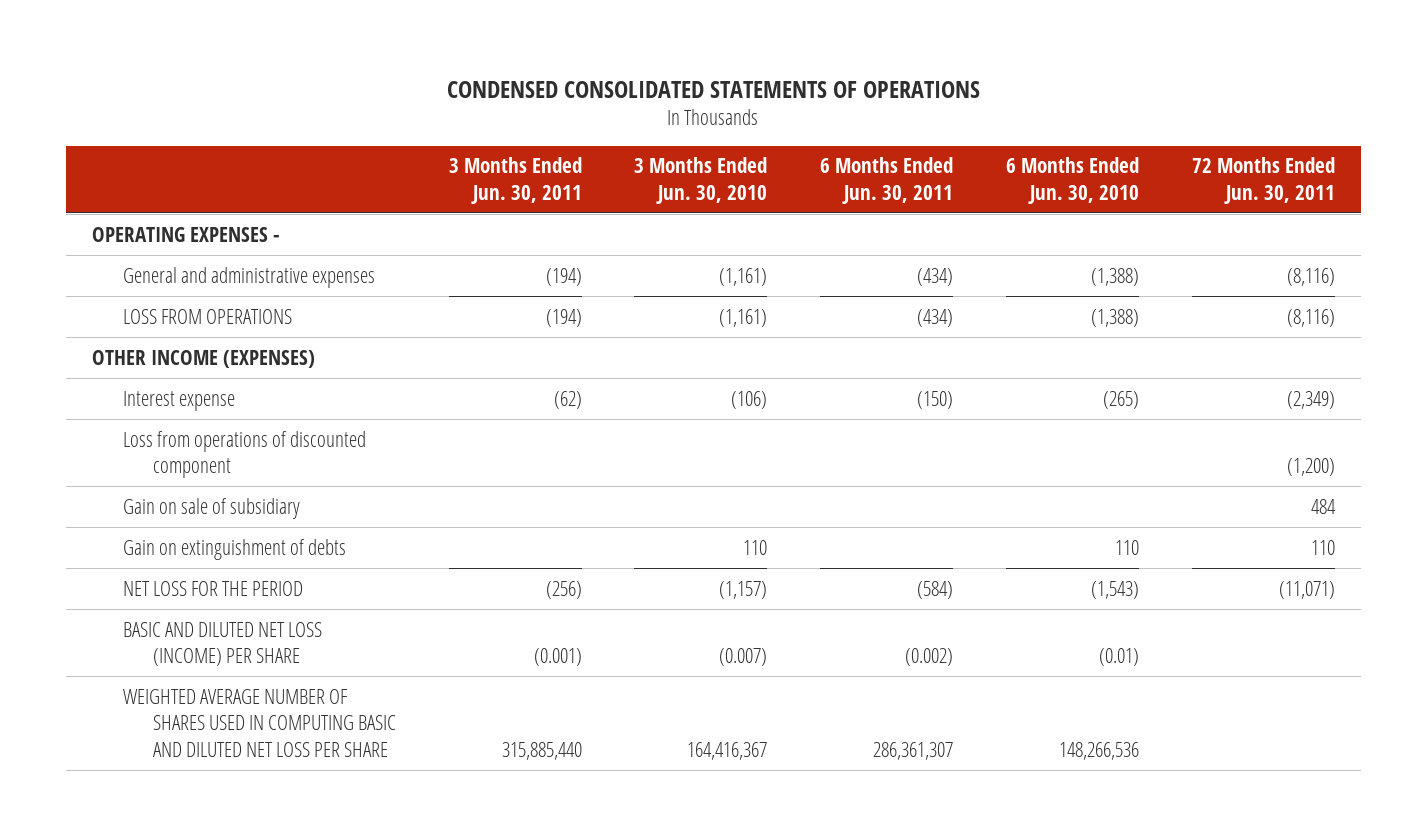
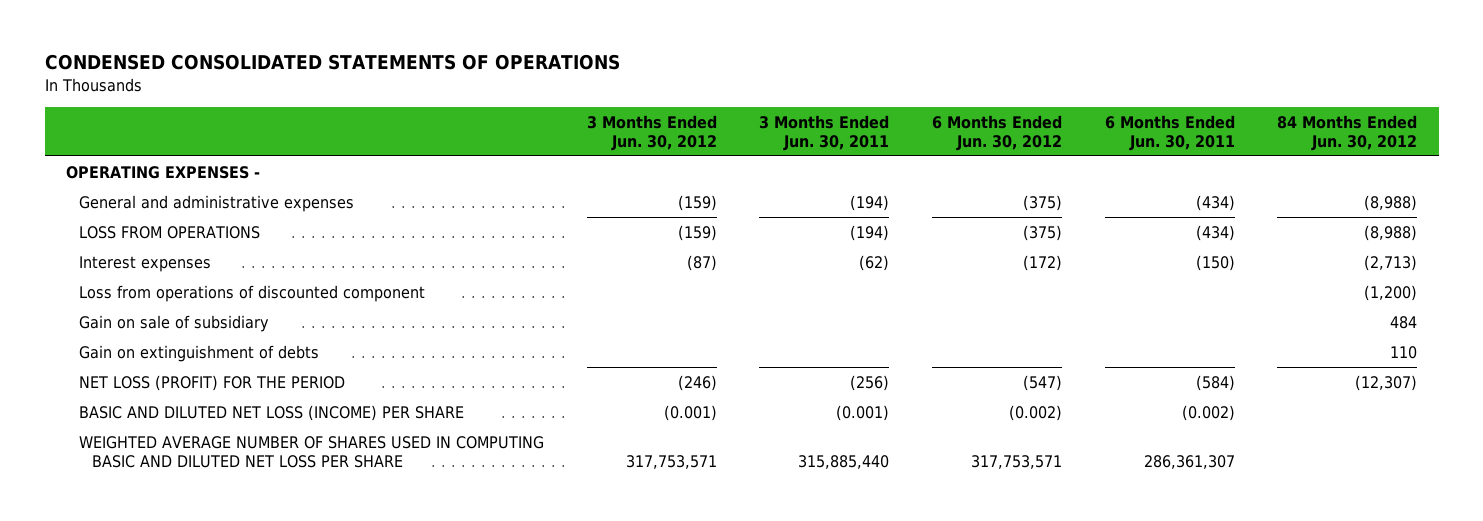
[634,157,768,204] 3 Months Ended Jun. 30, 2010 -> none
[1005,157,1139,204] 6 Months Ended Jun. 30, 2010 -> none
[1191,157,1335,204] 72 Months Ended Jun. 30, 2011 -> none
none -> [586,114,717,151] 3 Months Ended Jun. 30, 2012
none -> [932,114,1063,151] 6 Months Ended Jun. 30, 2012
none -> [1277,114,1418,151] 84 Months Ended Jun. 30, 2012
[92,349,316,368] OTHER INCOME (EXPENSES) -> none
[122,390,235,411] Interest expense -> [79,255,212,272] Interest expenses
[122,580,303,596] NET LOSS FOR THE PERIOD -> [79,374,346,391] NET LOSS (PROFIT) FOR THE PERIOD

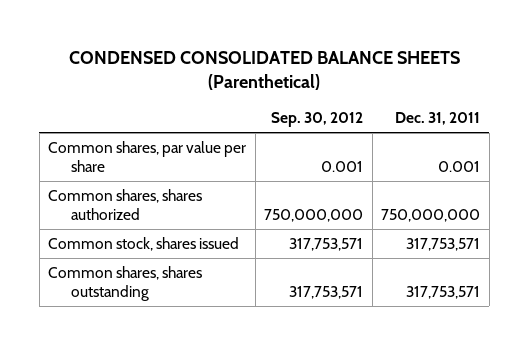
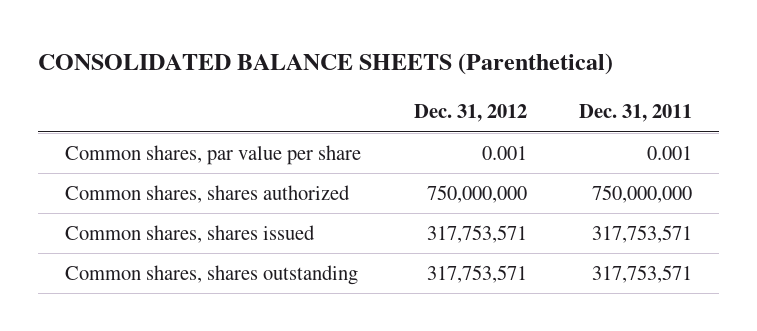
[69,50,461,90] CONDENSED CONSOLIDATED BALANCE SHEETS (Parenthetical) -> [38,53,614,76] CONSOLIDATED BALANCE SHEETS (Parenthetical)
[271,112,364,128] Sep. 30, 2012 -> none
none -> [413,104,527,123] Dec. 31, 2012
[48,236,240,251] Common stock, shares issued -> [64,225,315,244] Common shares, shares issued

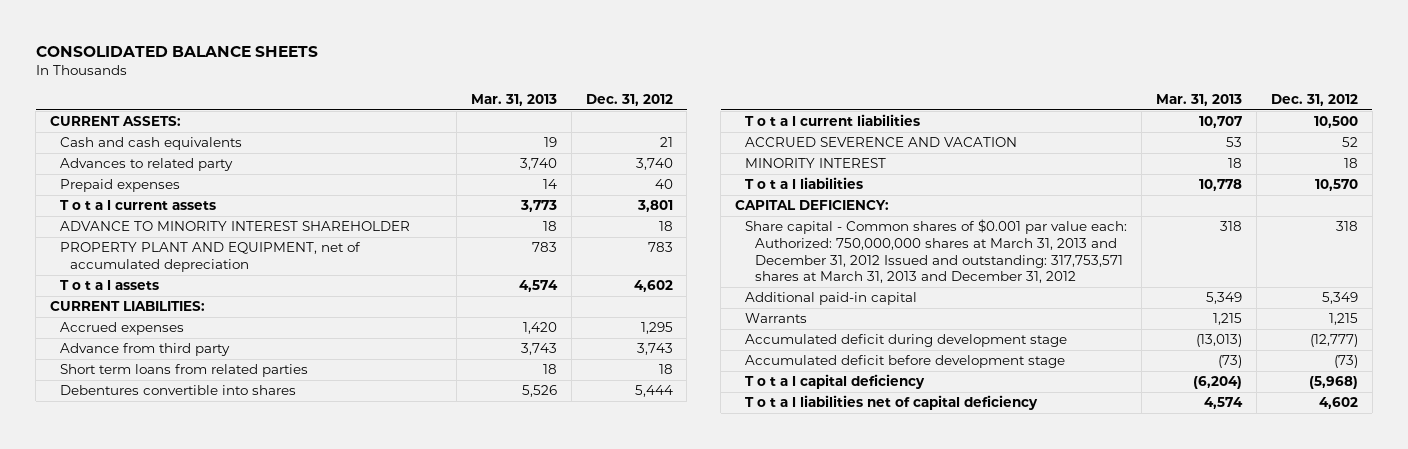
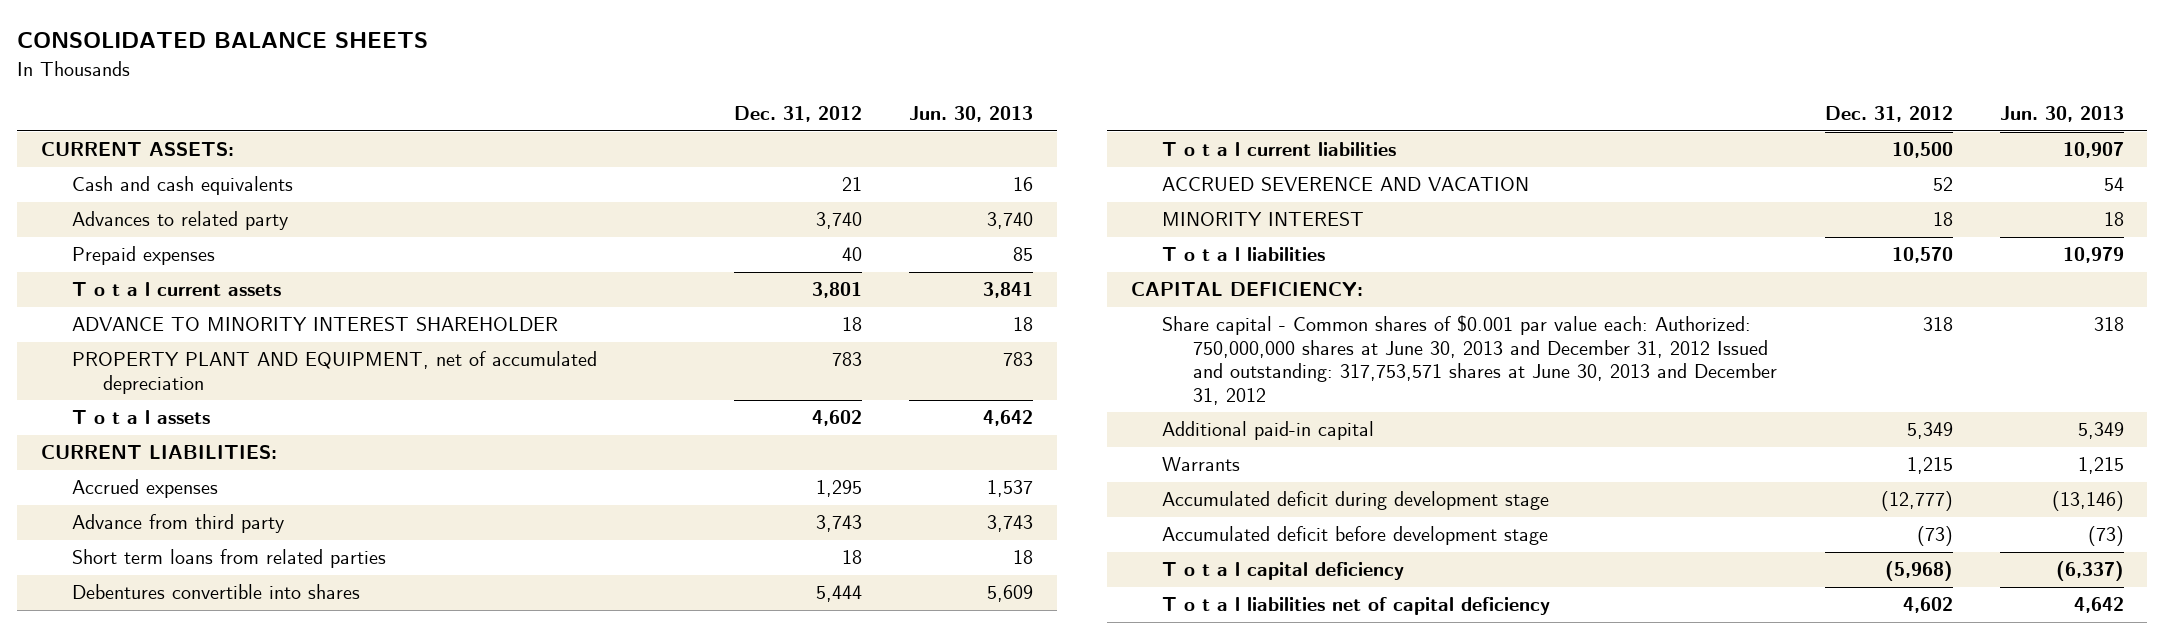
[470,94,557,107] Mar. 31, 2013 -> none
none -> [909,106,1034,123] Jun. 30, 2013
[745,219,1128,284] Share capital - Common shares of $0.001 par value each: Authorized: 750,000,000 shares at March 31, 2013 and December 31, 2012 Issued and outstanding: 317,753,571 shares at March 31, 2013 and December 31, 2012 -> [1162,315,1778,405] Share capital - Common shares of $0.001 par value each: Authorized: 750,000,000 shares at June 30, 2013 and December 31, 2012 Issued and outstanding: 317,753,571 shares at June 30, 2013 and December 31, 2012

